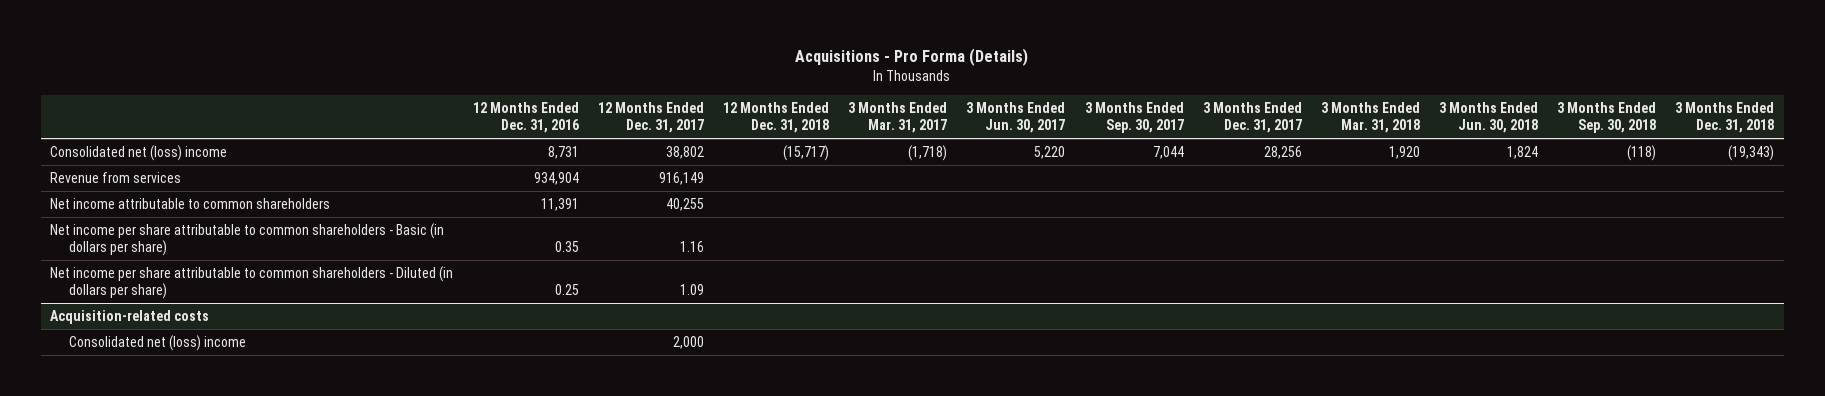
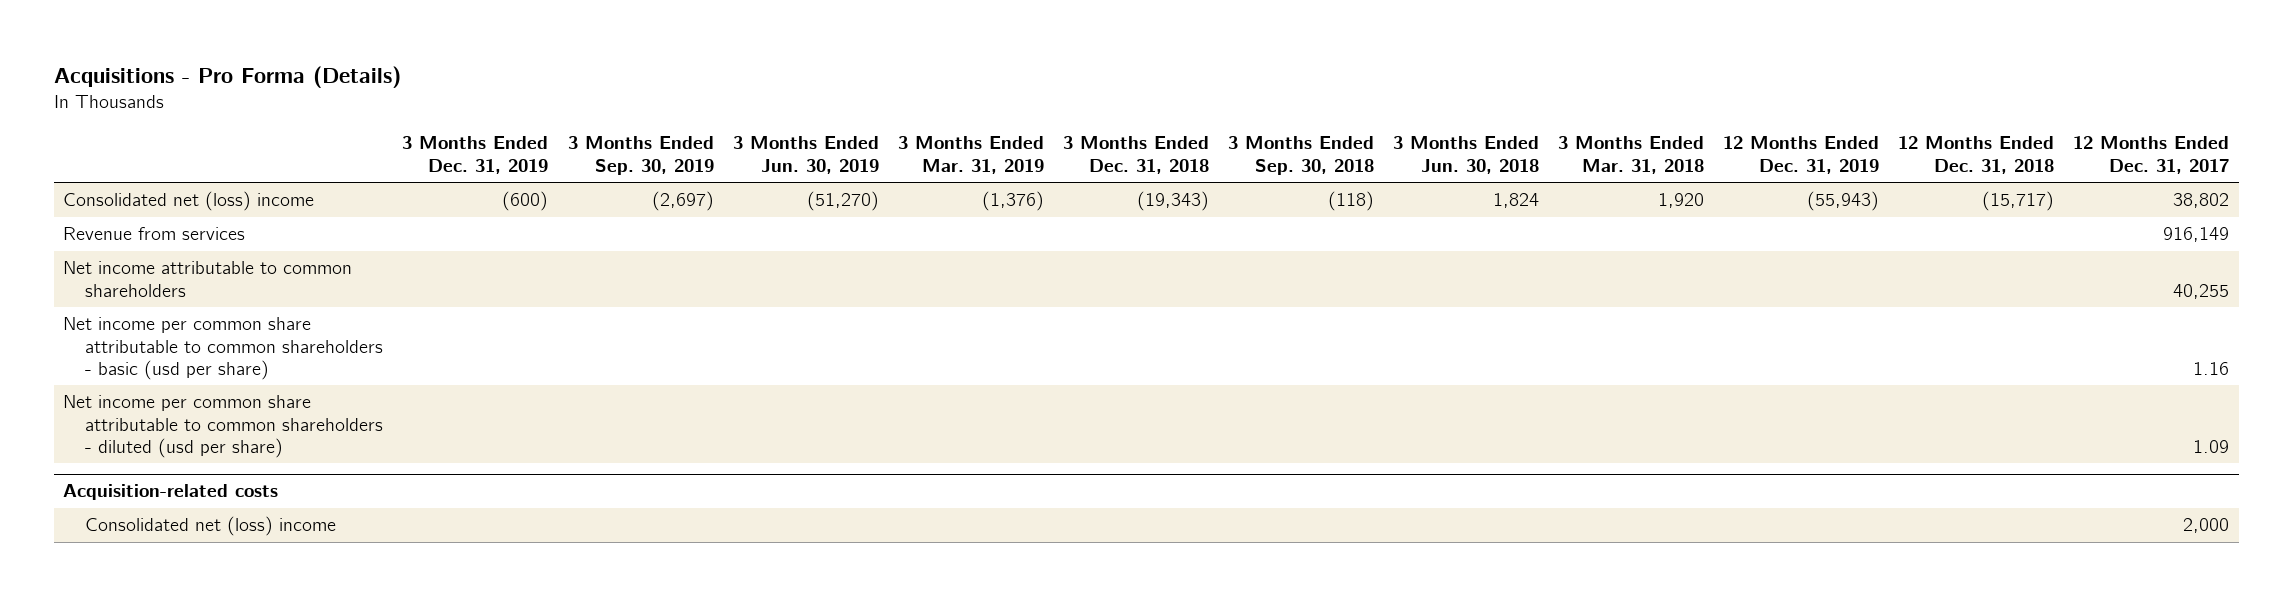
[472,102,579,134] 12 Months Ended Dec. 31, 2016 -> none
[848,102,948,134] 3 Months Ended Mar. 31, 2017 -> none
[966,102,1066,134] 3 Months Ended Jun. 30, 2017 -> none
[1084,102,1184,134] 3 Months Ended Sep. 30, 2017 -> none
[1202,102,1302,134] 3 Months Ended Dec. 31, 2017 -> none
none -> [402,136,549,174] 3 Months Ended Dec. 31, 2019
none -> [567,136,714,175] 3 Months Ended Sep. 30, 2019
none -> [732,136,879,174] 3 Months Ended Jun. 30, 2019
none -> [897,136,1044,174] 3 Months Ended Mar. 31, 2019
none -> [1723,136,1880,174] 12 Months Ended Dec. 31, 2019
[50,222,445,257] Net income per share attributable to common shareholders - Basic (in dollars per share) -> [63,317,384,381] Net income per common share attributable to common shareholders - basic (usd per share)
[50,265,454,300] Net income per share attributable to common shareholders - Diluted (in dollars per share) -> [63,395,384,459] Net income per common share attributable to common shareholders - diluted (usd per share)

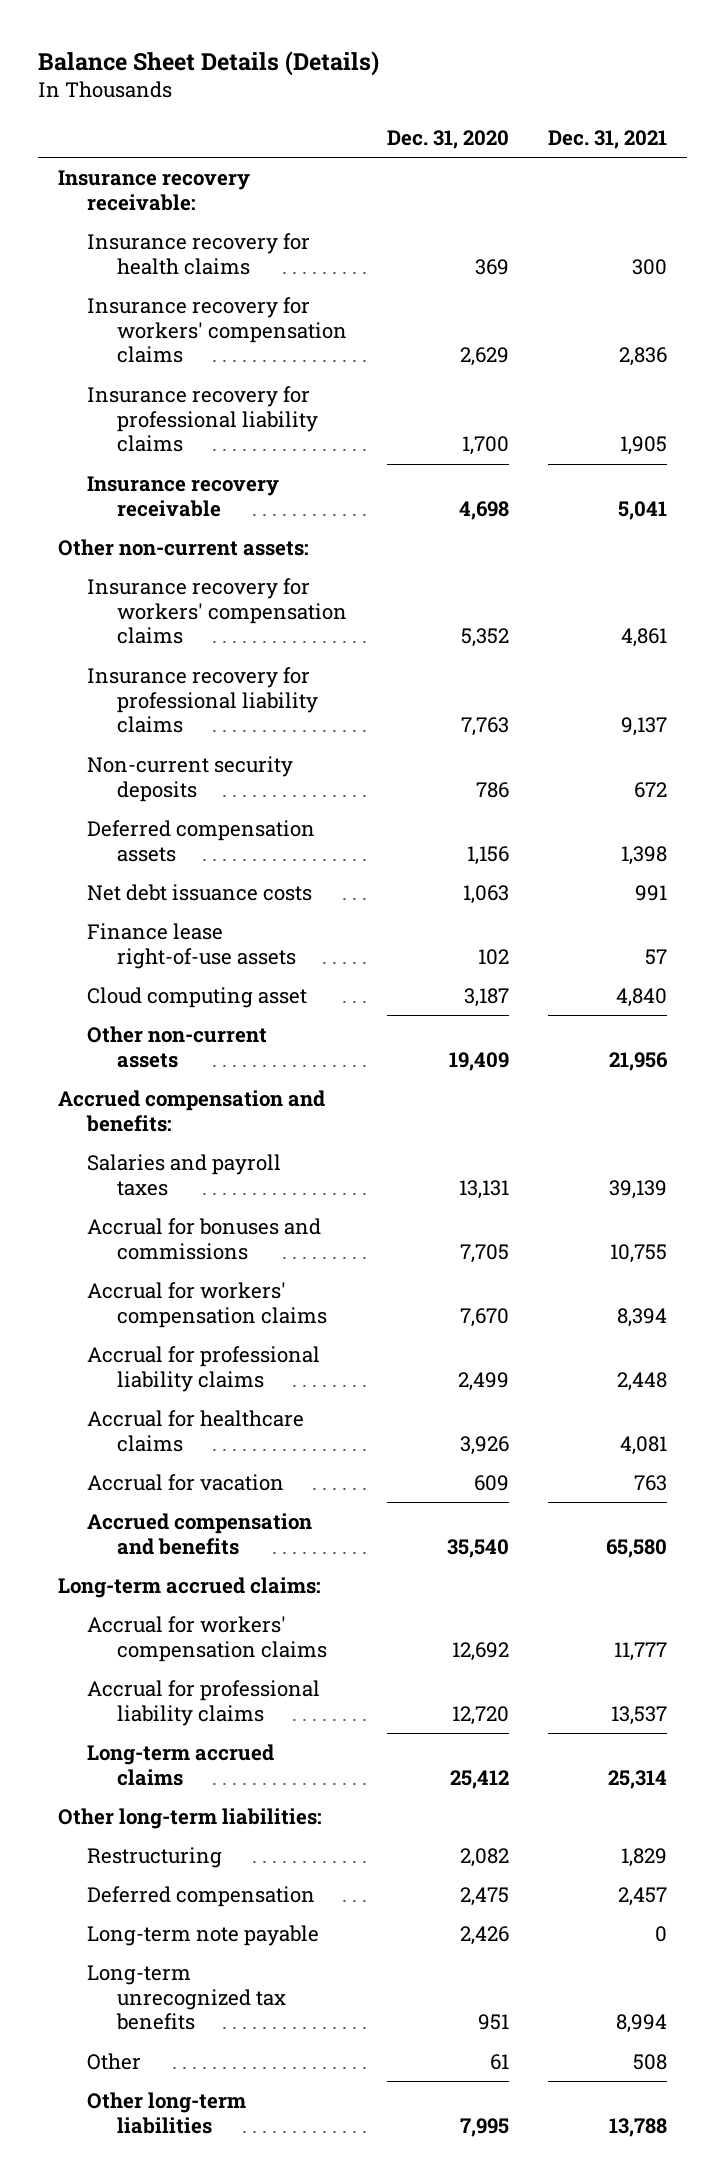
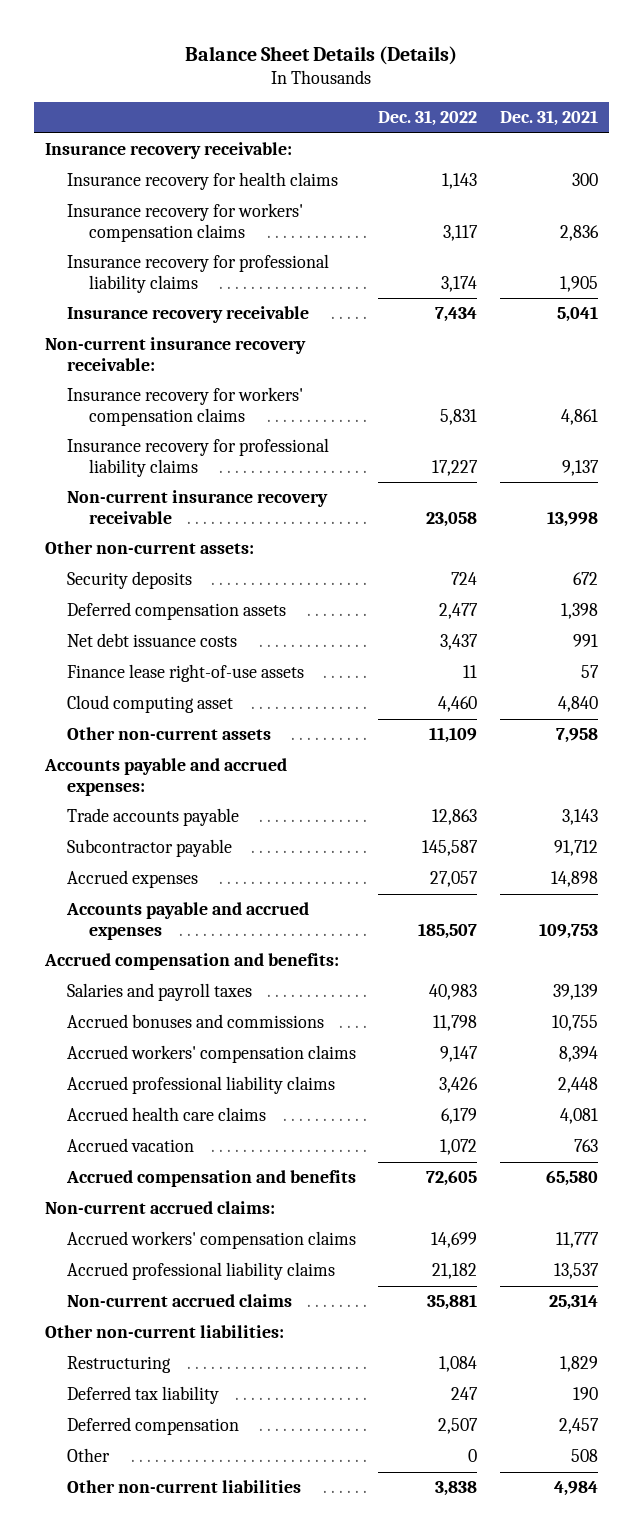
[386,130,509,150] Dec. 31, 2020 -> none
none -> [378,110,478,127] Dec. 31, 2022
none -> [44,337,306,371] Non-current insurance recovery receivable:
none -> [66,490,328,524] Non-current insurance recovery receivable
[57,539,309,557] Other non-current assets: -> [44,541,254,555] Other non-current assets:
[87,756,294,802] Non-current security deposits -> [66,571,192,590] Security deposits
[609,1051,669,1071] 21,956 -> [556,728,599,744] 7,958
none -> [43,758,287,796] Accounts payable and accrued expenses:
none -> [66,808,239,827] Trade accounts payable
none -> [66,839,232,858] Subcontractor payable
none -> [66,870,198,889] Accrued expenses
none -> [65,902,309,940] Accounts payable and accrued expenses
[87,1218,322,1260] Accrual for bonuses and commissions -> [66,1014,324,1029] Accrued bonuses and commissions
[87,1282,327,1328] Accrual for workers' compensation claims -> [66,1045,356,1064] Accrued workers' compensation claims
[87,1346,321,1392] Accrual for professional liability claims -> [66,1076,335,1095] Accrued professional liability claims
[87,1410,305,1452] Accrual for healthcare claims -> [66,1107,266,1122] Accrued health care claims
[87,1474,285,1492] Accrual for vacation -> [66,1138,194,1153] Accrued vacation
[57,1577,321,1599] Long-term accrued claims: -> [44,1201,275,1215] Non-current accrued claims:
[87,1616,327,1662] Accrual for workers' compensation claims -> [66,1231,356,1250] Accrued workers' compensation claims
[87,1680,321,1726] Accrual for professional liability claims -> [66,1262,335,1281] Accrued professional liability claims
[87,1744,275,1786] Long-term accrued claims -> [66,1294,292,1308] Non-current accrued claims
[57,1808,322,1830] Other long-term liabilities: -> [44,1325,284,1339] Other non-current liabilities:
none -> [66,1386,219,1405] Deferred tax liability
[87,1925,320,1947] Long-term note payable -> none
[87,1965,286,2031] Long-term unrecognized tax benefits -> none
[87,2092,247,2134] Other long-term liabilities -> [66,1480,301,1494] Other non-current liabilities
[609,2117,668,2137] 13,788 -> [554,1481,599,1497] 4,984

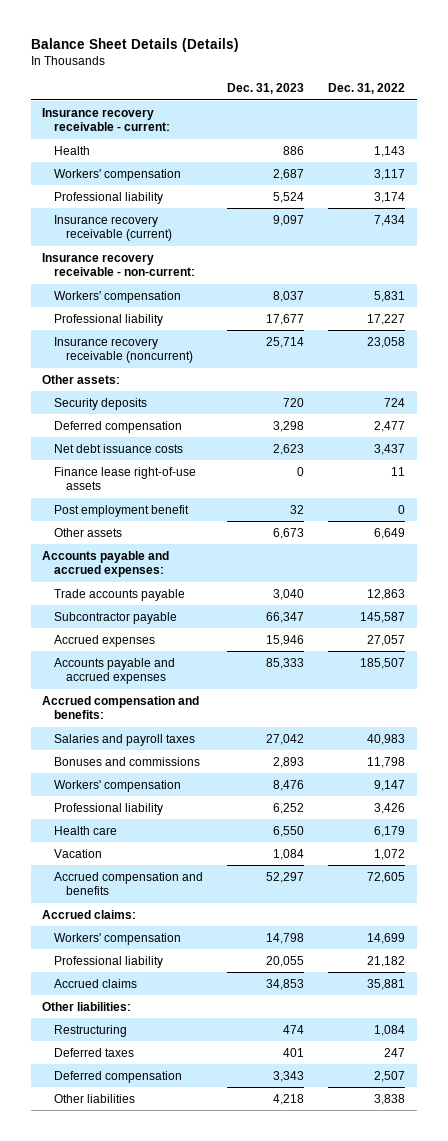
[500,110,599,127] Dec. 31, 2021 -> none
none -> [227,83,305,95] Dec. 31, 2023
[44,142,292,160] Insurance recovery receivable: -> [42,107,171,132] Insurance recovery receivable - current:
[66,172,338,191] Insurance recovery for health claims -> [54,145,91,155] Health
[66,203,303,242] Insurance recovery for workers' compensation claims -> [54,168,182,181] Workers' compensation
[66,254,329,293] Insurance recovery for professional liability claims -> [54,191,164,204] Professional liability
[66,306,309,324] Insurance recovery receivable -> [54,214,173,242] Insurance recovery receivable (current)
[44,337,306,371] Non-current insurance recovery receivable: -> [42,252,196,277] Insurance recovery receivable - non-current:
[66,387,303,426] Insurance recovery for workers' compensation claims -> [54,290,182,303] Workers' compensation
[66,438,329,477] Insurance recovery for professional liability claims -> [54,313,164,326] Professional liability
[66,490,328,524] Non-current insurance recovery receivable -> [54,336,194,364] Insurance recovery receivable (noncurrent)
[44,541,254,555] Other non-current assets: -> [42,374,121,384] Other assets:
[66,602,286,621] Deferred compensation assets -> [54,420,183,433] Deferred compensation
[66,695,233,714] Cloud computing asset -> none
none -> [54,504,190,517] Post employment benefit
[66,727,271,741] Other non-current assets -> [54,527,123,537] Other assets
[429,727,478,744] 11,109 -> [374,527,406,539] 6,649
[66,1014,324,1029] Accrued bonuses and commissions -> [54,756,201,766] Bonuses and commissions
[66,1045,356,1064] Accrued workers' compensation claims -> [54,779,182,792] Workers' compensation
[66,1076,335,1095] Accrued professional liability claims -> [54,802,164,815] Professional liability
[66,1107,266,1122] Accrued health care claims -> [54,825,118,835] Health care
[66,1138,194,1153] Accrued vacation -> [54,848,103,858] Vacation
[44,1201,275,1215] Non-current accrued claims: -> [42,909,137,919] Accrued claims:
[66,1231,356,1250] Accrued workers' compensation claims -> [54,932,182,945] Workers' compensation
[66,1262,335,1281] Accrued professional liability claims -> [54,955,164,968] Professional liability
[66,1294,292,1308] Non-current accrued claims -> [54,978,138,988] Accrued claims
[44,1325,284,1339] Other non-current liabilities: -> [42,1001,132,1011] Other liabilities:
[66,1386,219,1405] Deferred tax liability -> [54,1047,135,1057] Deferred taxes
[66,1448,110,1463] Other -> none
[66,1480,301,1494] Other non-current liabilities -> [54,1093,136,1103] Other liabilities

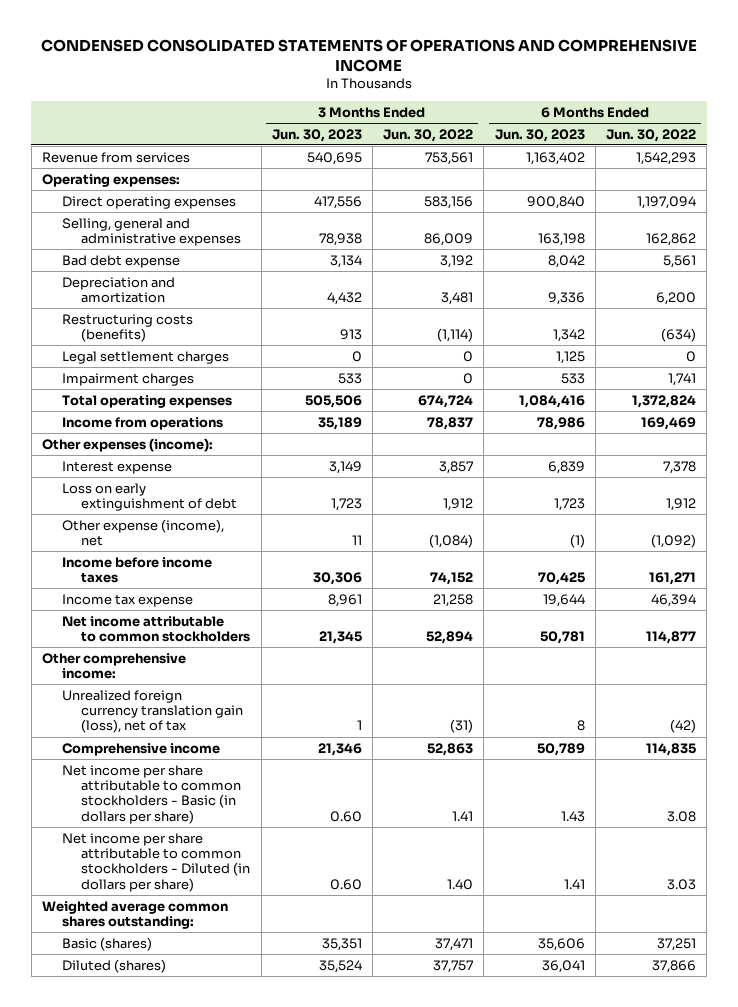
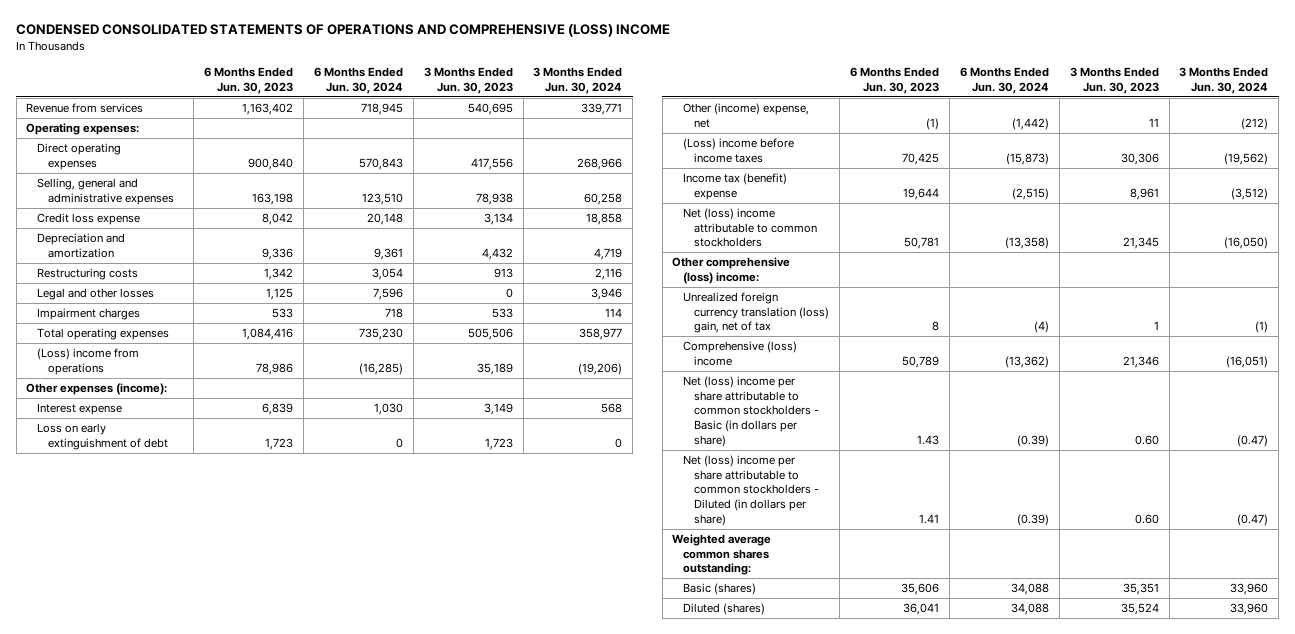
[40,39,697,73] CONDENSED CONSOLIDATED STATEMENTS OF OPERATIONS AND COMPREHENSIVE INCOME -> [16,24,671,38] CONDENSED CONSOLIDATED STATEMENTS OF OPERATIONS AND COMPREHENSIVE (LOSS) INCOME
[383,128,474,142] Jun. 30, 2022 -> none
[605,128,696,142] Jun. 30, 2022 -> none
none -> [313,67,403,94] 6 Months Ended Jun. 30, 2024
none -> [533,67,623,94] 3 Months Ended Jun. 30, 2024
[61,254,180,268] Bad debt expense -> [37,213,141,226] Credit loss expense
[61,313,193,343] Restructuring costs (benefits) -> [37,268,139,281] Restructuring costs
[61,350,229,364] Legal settlement charges -> [37,288,155,301] Legal and other losses
[61,416,223,430] Income from operations -> [37,348,140,375] (Loss) income from operations
[61,518,224,547] Other expense (income), net -> [683,103,810,128] Other (income) expense, net
[61,556,212,584] Income before income taxes -> [683,138,795,163] (Loss) income before income taxes
[61,593,193,607] Income tax expense -> [683,173,788,200] Income tax (benefit) expense
[61,615,251,643] Net income attributable to common stockholders -> [683,208,818,248] Net (loss) income attributable to common stockholders
[41,652,186,680] Other comprehensive income: -> [672,257,791,284] Other comprehensive (loss) income:
[61,689,244,734] Unrealized foreign currency translation gain (loss), net of tax -> [683,292,830,334] Unrealized foreign currency translation (loss) gain, net of tax
[61,742,220,756] Comprehensive income -> [683,341,798,366] Comprehensive (loss) income
[61,764,242,824] Net income per share attributable to common stockholders - Basic (in dollars per share) -> [683,376,820,447] Net (loss) income per share attributable to common stockholders - Basic (in dollars per share)
[61,832,251,892] Net income per share attributable to common stockholders - Diluted (in dollars per share) -> [683,455,820,526] Net (loss) income per share attributable to common stockholders - Diluted (in dollars per share)

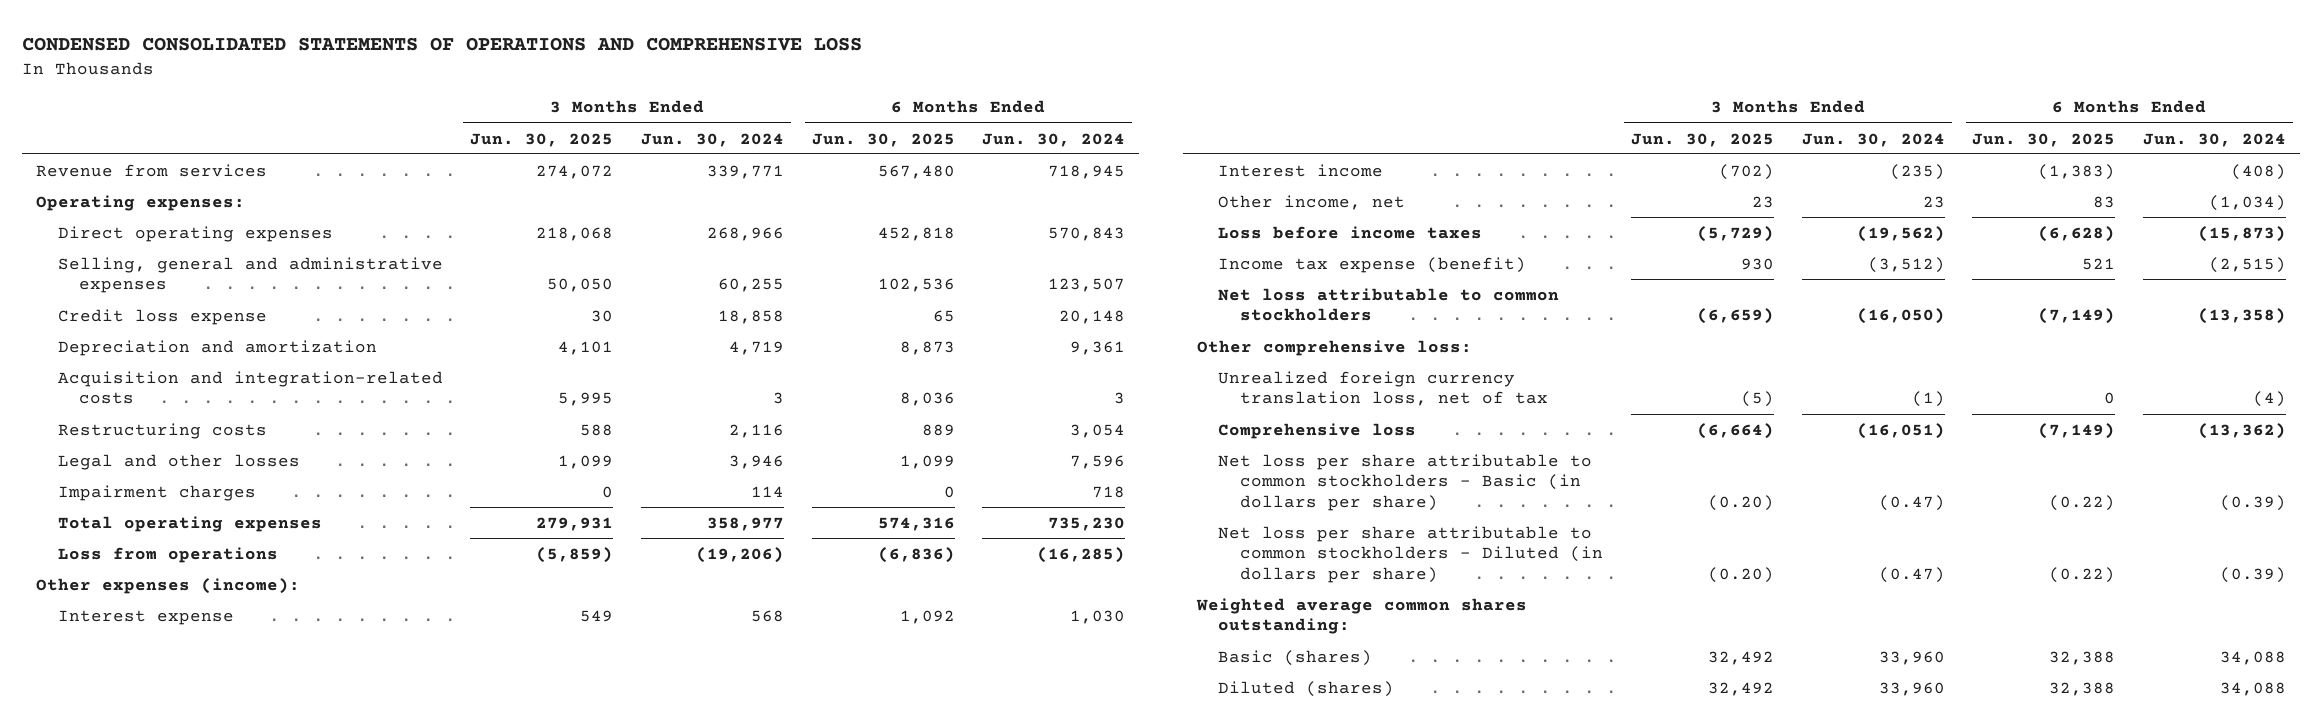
[16,24,671,38] CONDENSED CONSOLIDATED STATEMENTS OF OPERATIONS AND COMPREHENSIVE (LOSS) INCOME -> [22,36,863,51] CONDENSED CONSOLIDATED STATEMENTS OF OPERATIONS AND COMPREHENSIVE LOSS
[204,67,294,94] 6 Months Ended Jun. 30, 2023 -> none
[423,67,513,94] 3 Months Ended Jun. 30, 2023 -> none
none -> [470,132,614,147] Jun. 30, 2025
none -> [811,132,955,147] Jun. 30, 2025
[361,192,403,205] 123,510 -> [1048,278,1126,293] 123,507
[584,192,623,205] 60,258 -> [717,278,784,293] 60,255
none -> [57,370,443,405] Acquisition and integration-related costs
[37,348,140,375] (Loss) income from operations -> [57,546,278,563] Loss from operations
[37,423,169,450] Loss on early extinguishment of debt -> none
none -> [1218,163,1384,177] Interest income
[683,103,810,128] Other (income) expense, net -> [1218,194,1406,210] Other income, net
[1011,117,1049,130] (1,442) -> [2209,194,2287,211] (1,034)
[1241,117,1269,130] (212) -> [1922,195,1945,208] 23
[683,138,795,163] (Loss) income before income taxes -> [1218,225,1483,239] Loss before income taxes
[683,173,788,200] Income tax (benefit) expense -> [1218,256,1527,273] Income tax expense (benefit)
[683,208,818,248] Net (loss) income attributable to common stockholders -> [1218,287,1560,322] Net loss attributable to common stockholders
[672,257,791,284] Other comprehensive (loss) income: -> [1197,339,1473,356] Other comprehensive loss:
[683,292,830,334] Unrealized foreign currency translation (loss) gain, net of tax -> [1218,370,1548,407] Unrealized foreign currency translation loss, net of tax
[683,341,798,366] Comprehensive (loss) income -> [1218,422,1417,439] Comprehensive loss
[683,376,820,447] Net (loss) income per share attributable to common stockholders - Basic (in dollars per share) -> [1218,453,1593,511] Net loss per share attributable to common stockholders - Basic (in dollars per share)
[683,455,820,526] Net (loss) income per share attributable to common stockholders - Diluted (in dollars per share) -> [1218,525,1603,583] Net loss per share attributable to common stockholders - Diluted (in dollars per share)

